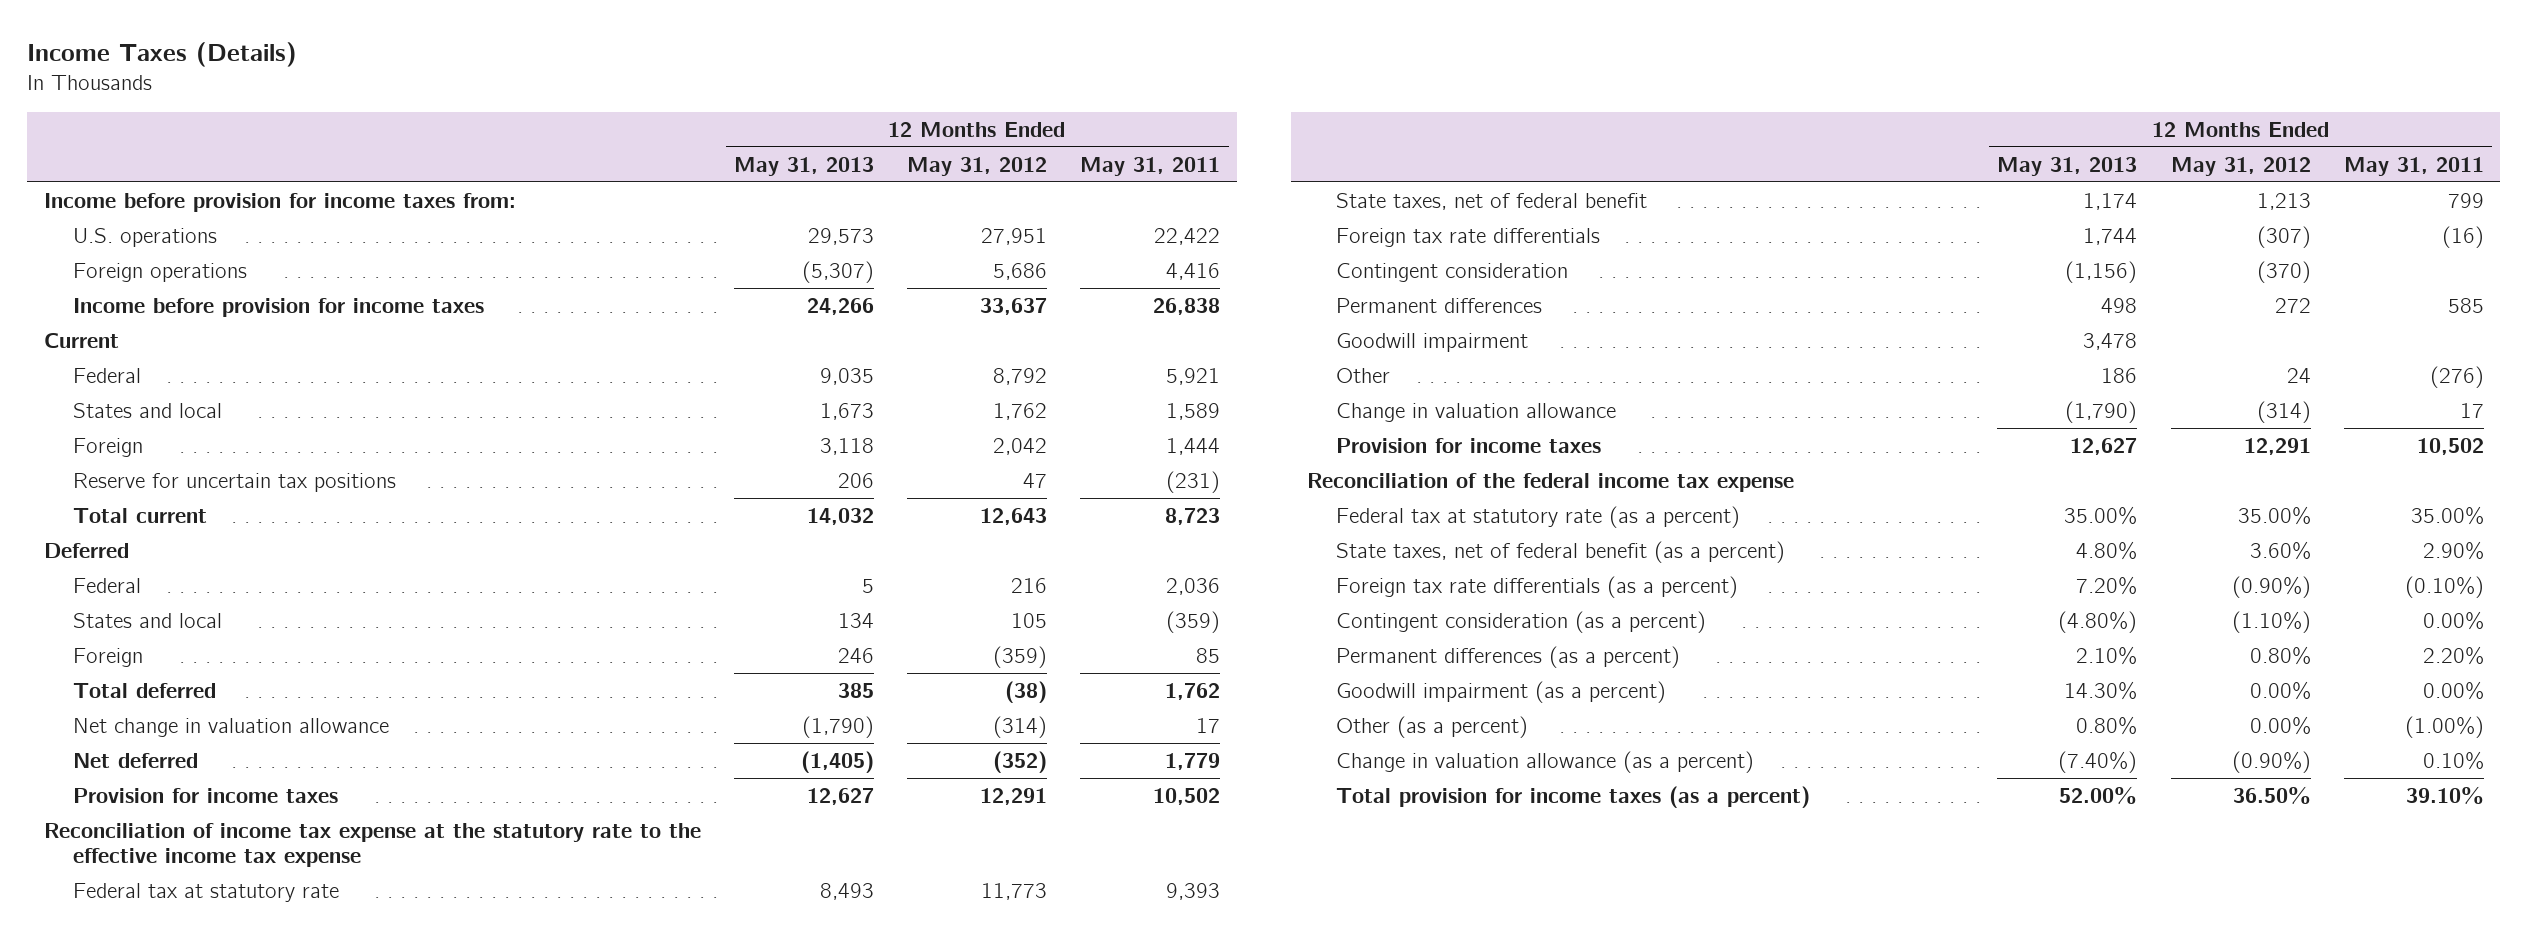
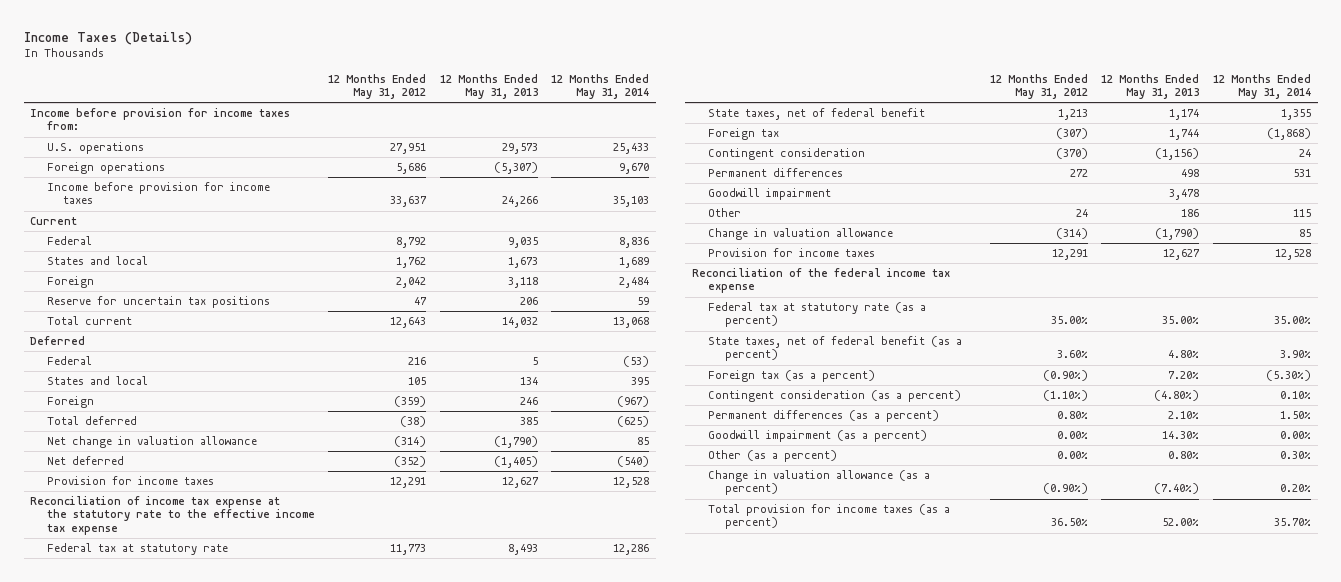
[1080,156,1221,176] May 31, 2011 -> none
none -> [551,73,650,100] 12 Months Ended May 31, 2014
[1336,227,1601,247] Foreign tax rate differentials -> [708,128,780,141] Foreign tax
[1336,575,1739,598] Foreign tax rate differentials (as a percent) -> [708,370,876,383] Foreign tax (as a percent)

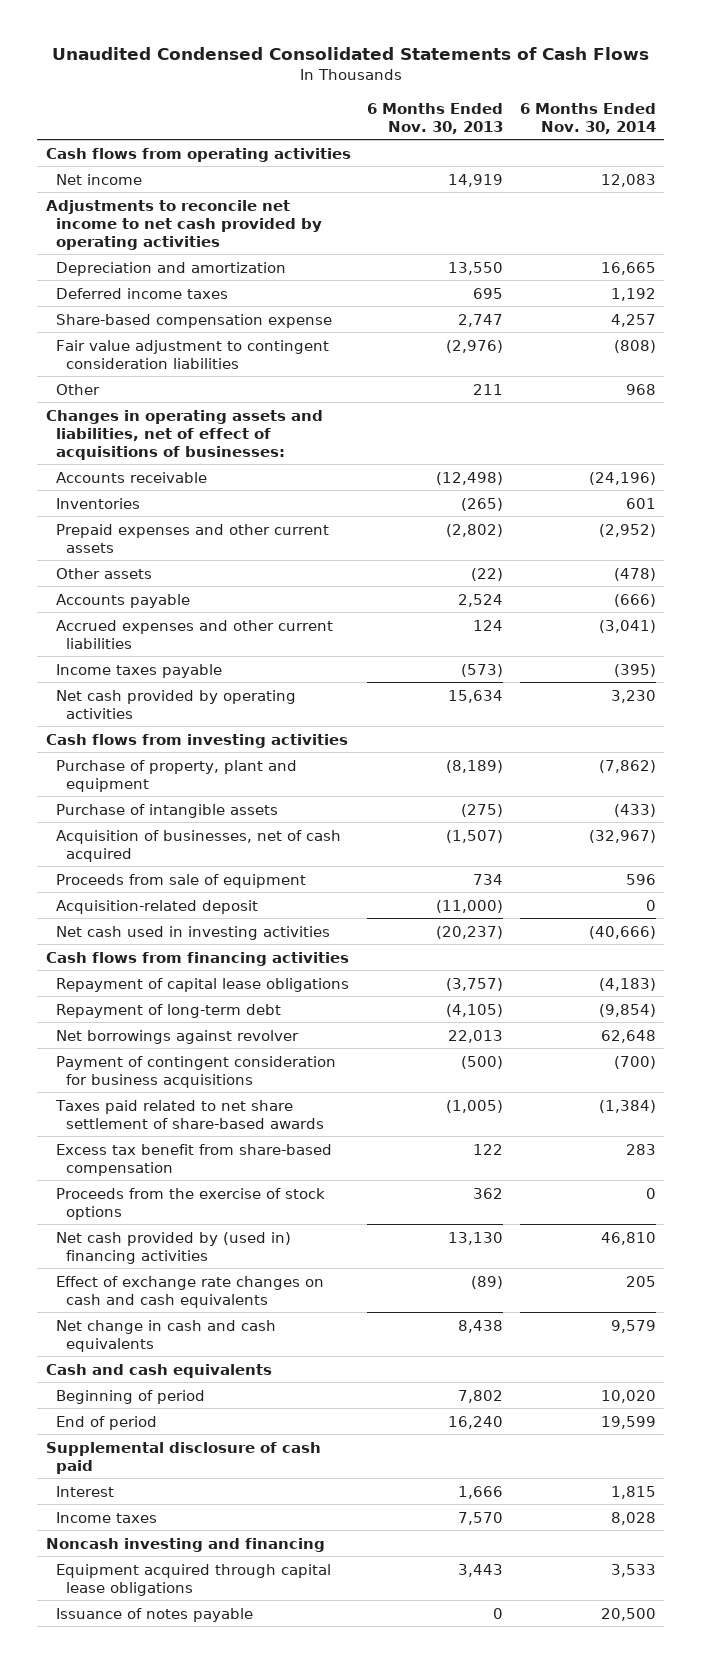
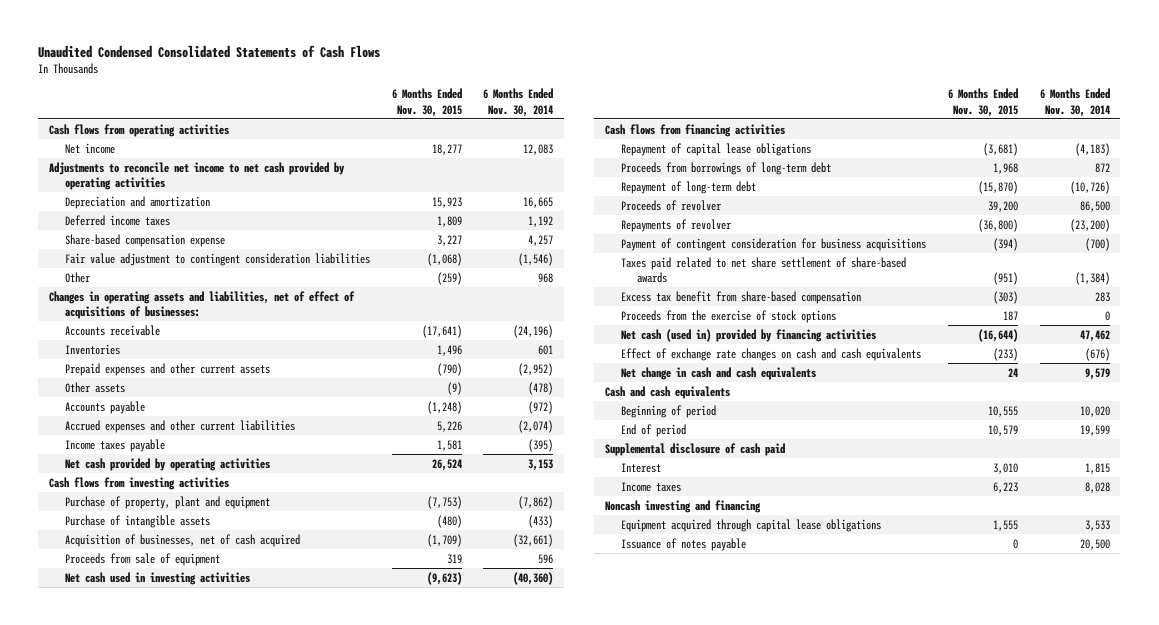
[367,102,504,134] 6 Months Ended Nov. 30, 2013 -> none
none -> [391,88,462,117] 6 Months Ended Nov. 30, 2015
[614,339,657,353] (808) -> [518,252,554,266] (1,546)
[614,593,657,607] (666) -> [528,400,554,414] (972)
[599,619,657,633] (3,041) -> [518,419,554,433] (2,074)
[611,689,657,703] 3,230 -> [528,458,554,471] 3,153
[589,829,657,843] (32,967) -> [513,533,554,547] (32,661)
[56,899,259,914] Acquisition-related deposit -> none
[589,925,657,939] (40,666) -> [513,571,554,585] (40,360)
[56,1029,300,1044] Net borrowings against revolver -> none
none -> [621,161,832,175] Proceeds from borrowings of long-term debt
[599,1003,657,1017] (9,854) -> [1069,180,1110,194] (10,726)
none -> [621,199,723,211] Proceeds of revolver
none -> [621,218,733,232] Repayments of revolver
[56,1231,292,1264] Net cash provided by (used in) financing activities -> [621,328,877,342] Net cash (used in) provided by financing activities
[601,1231,657,1245] 46,810 -> [1079,329,1110,342] 47,462
[626,1275,657,1287] 205 -> [1084,347,1110,361] (676)

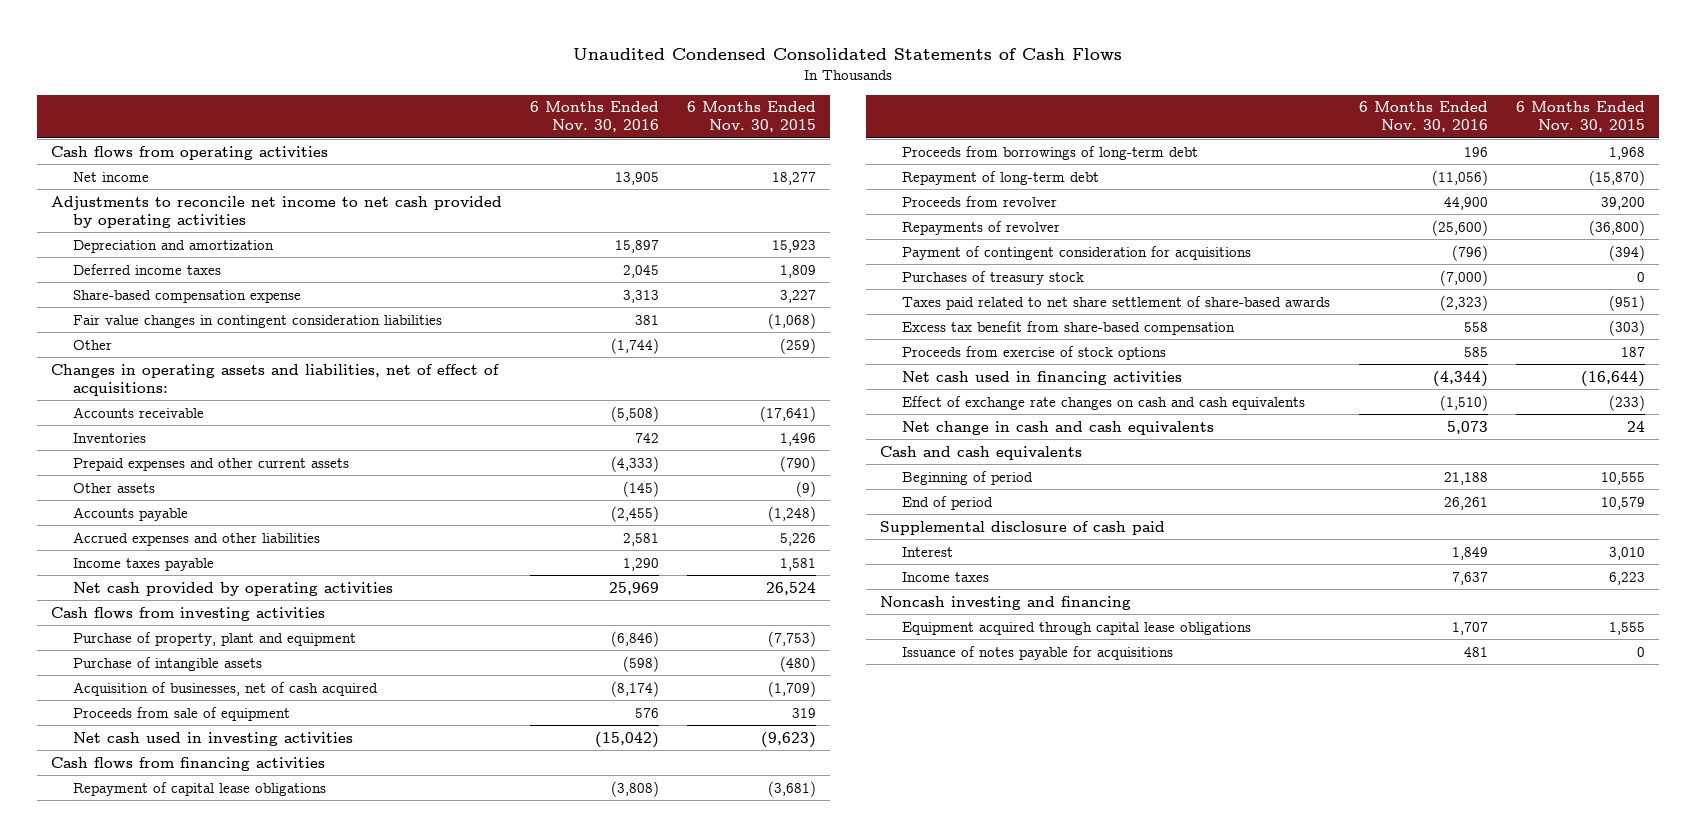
[483,88,554,117] 6 Months Ended Nov. 30, 2014 -> none
none -> [530,101,660,133] 6 Months Ended Nov. 30, 2016
[65,252,371,266] Fair value adjustment to contingent consideration liabilities -> [73,314,443,328] Fair value changes in contingent consideration liabilities
[48,290,355,319] Changes in operating assets and liabilities, net of effect of acquisitions of businesses: -> [51,363,501,396] Changes in operating assets and liabilities, net of effect of acquisitions:
[65,419,296,433] Accrued expenses and other current liabilities -> [73,531,321,546] Accrued expenses and other liabilities
[621,199,723,211] Proceeds of revolver -> [902,195,1058,207] Proceeds from revolver
[621,237,927,251] Payment of contingent consideration for business acquisitions -> [902,245,1252,260] Payment of contingent consideration for acquisitions
none -> [902,270,1085,285] Purchases of treasury stock
[621,309,837,323] Proceeds from the exercise of stock options -> [902,345,1167,360] Proceeds from exercise of stock options
[621,328,877,342] Net cash (used in) provided by financing activities -> [902,370,1183,385] Net cash used in financing activities
[621,537,747,551] Issuance of notes payable -> [902,645,1174,660] Issuance of notes payable for acquisitions

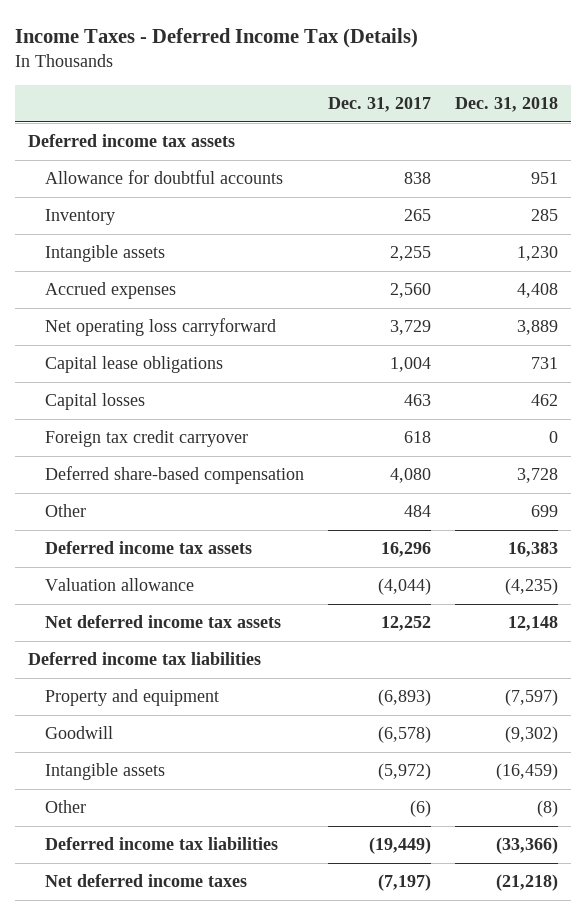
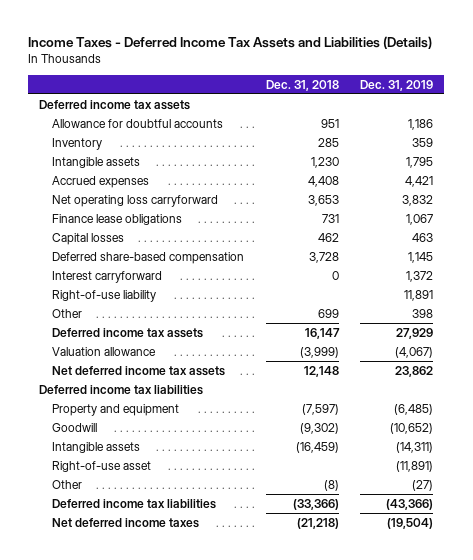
[15,28,419,49] Income Taxes - Deferred Income Tax (Details) -> [28,35,433,49] Income Taxes - Deferred Income Tax Assets and Liabilities (Details)
[328,97,432,113] Dec. 31, 2017 -> none
none -> [360,79,434,91] Dec. 31, 2019
[517,320,559,336] 3,889 -> [307,194,339,206] 3,653
[44,356,223,374] Capital lease obligations -> [52,213,183,225] Finance lease obligations
[44,430,248,448] Foreign tax credit carryover -> none
none -> [52,270,163,283] Interest carryforward
none -> [52,289,157,302] Right-of-use liability
[508,542,559,558] 16,383 -> [304,327,340,339] 16,147
[505,578,559,596] (4,235) -> [299,346,339,358] (3,999)
none -> [52,460,152,472] Right-of-use asset

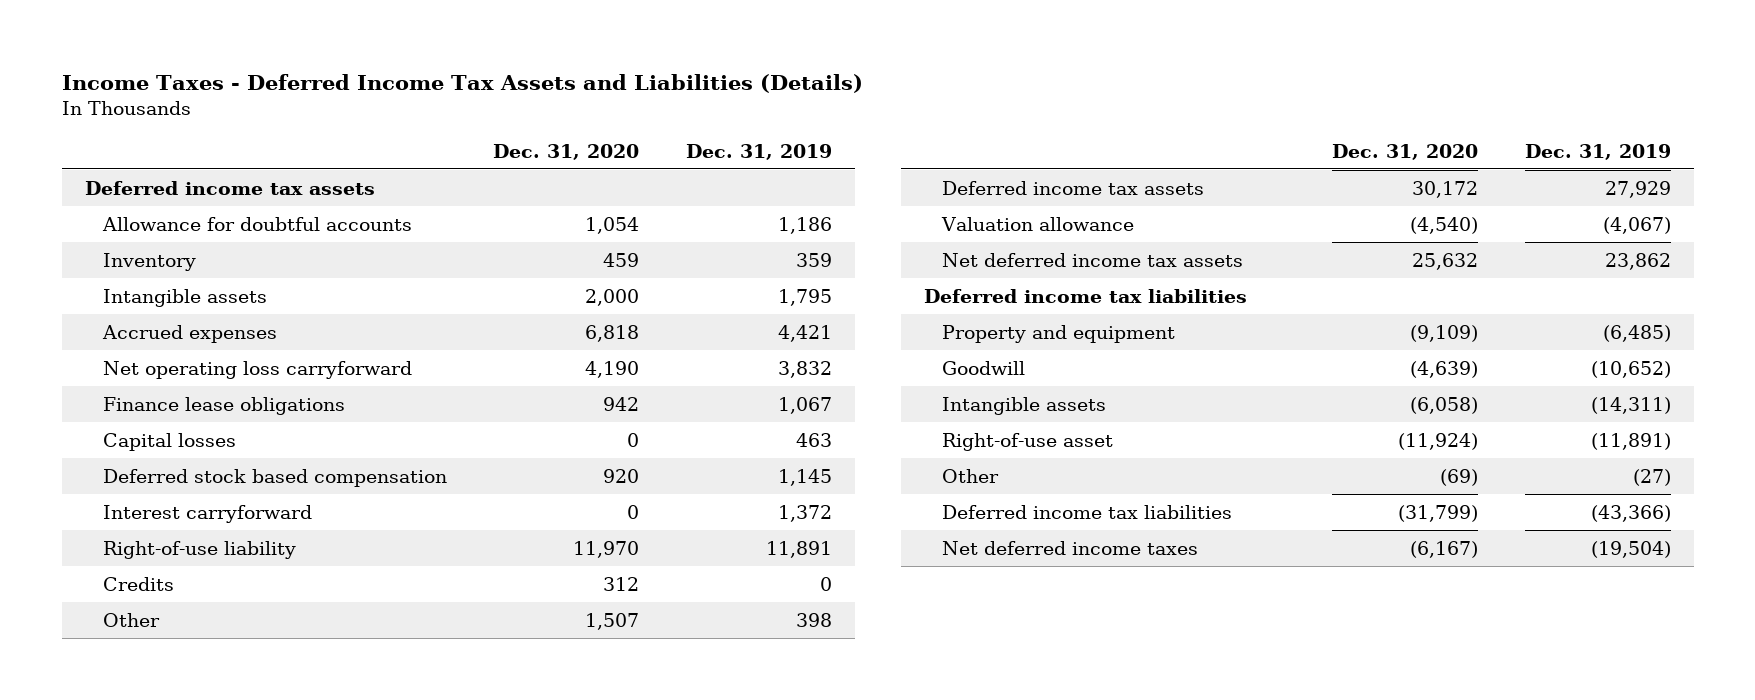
[265,79,339,91] Dec. 31, 2018 -> none
none -> [493,143,640,160] Dec. 31, 2020
[52,251,245,264] Deferred share-based compensation -> [102,468,447,487] Deferred stock based compensation
none -> [102,576,174,591] Credits

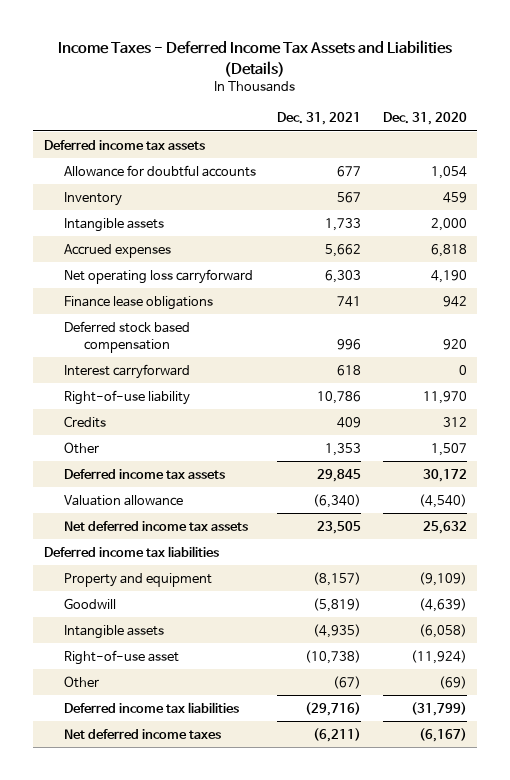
[685,143,832,160] Dec. 31, 2019 -> none
none -> [277,112,362,126] Dec. 31, 2021
[102,432,236,451] Capital losses -> none

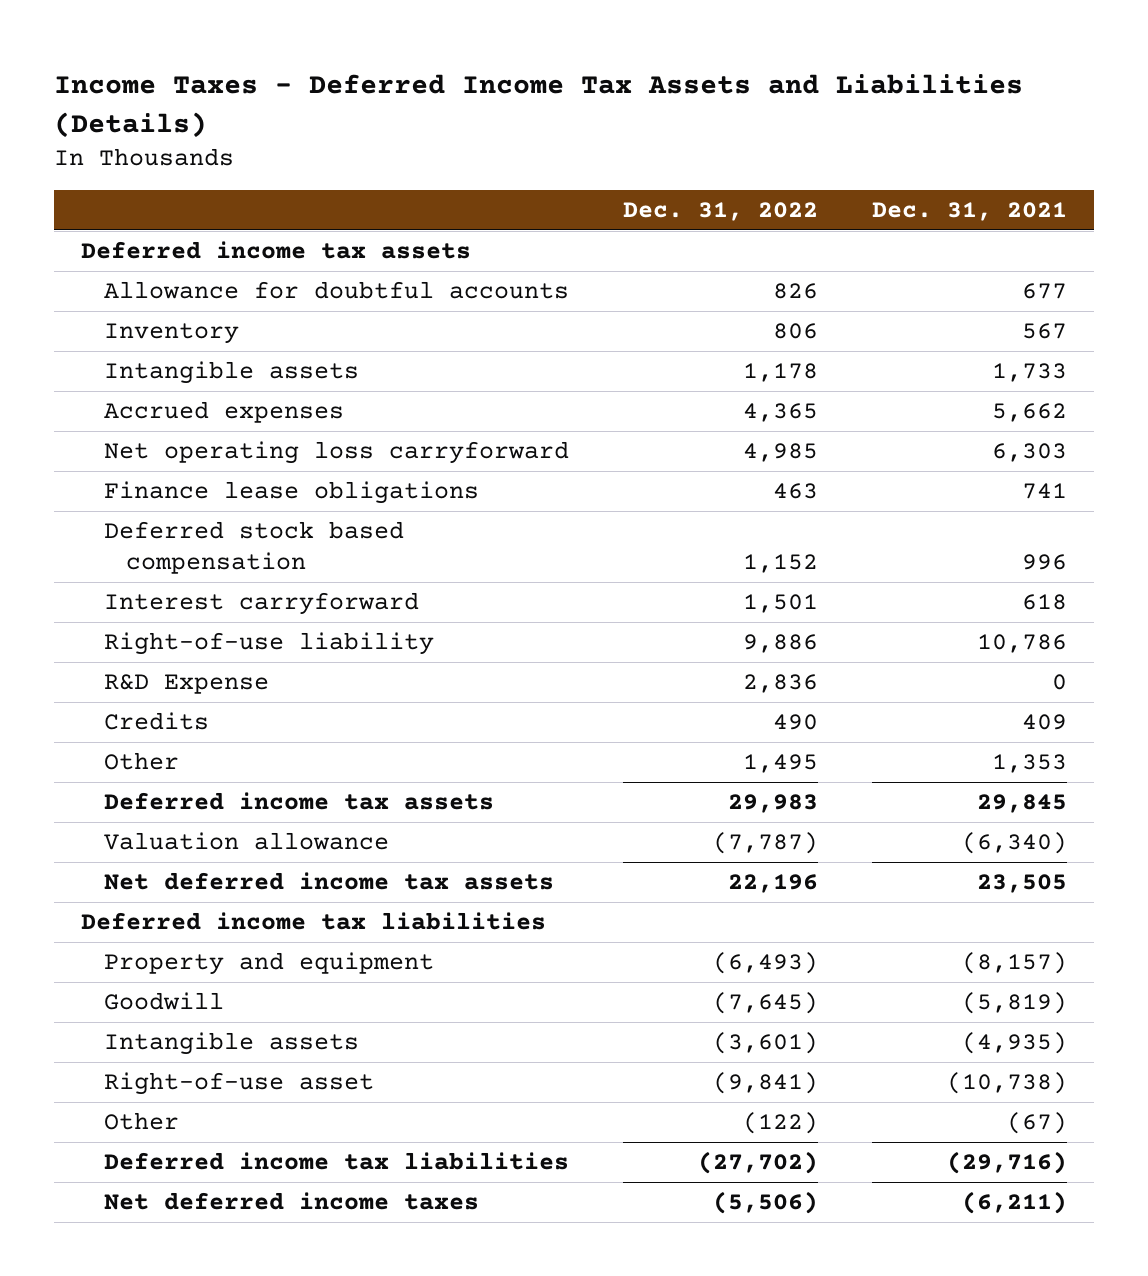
[382,112,467,126] Dec. 31, 2020 -> none
none -> [622,202,818,222] Dec. 31, 2022
none -> [103,674,269,695] R&D Expense

